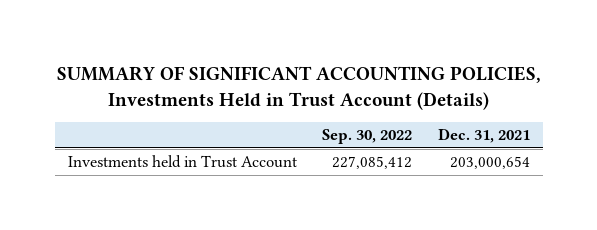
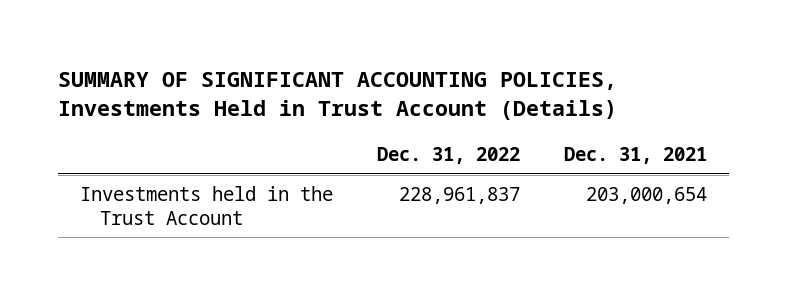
[322,128,413,144] Sep. 30, 2022 -> none
none -> [376,147,520,165] Dec. 31, 2022
[67,155,297,169] Investments held in Trust Account -> [80,186,334,225] Investments held in the Trust Account

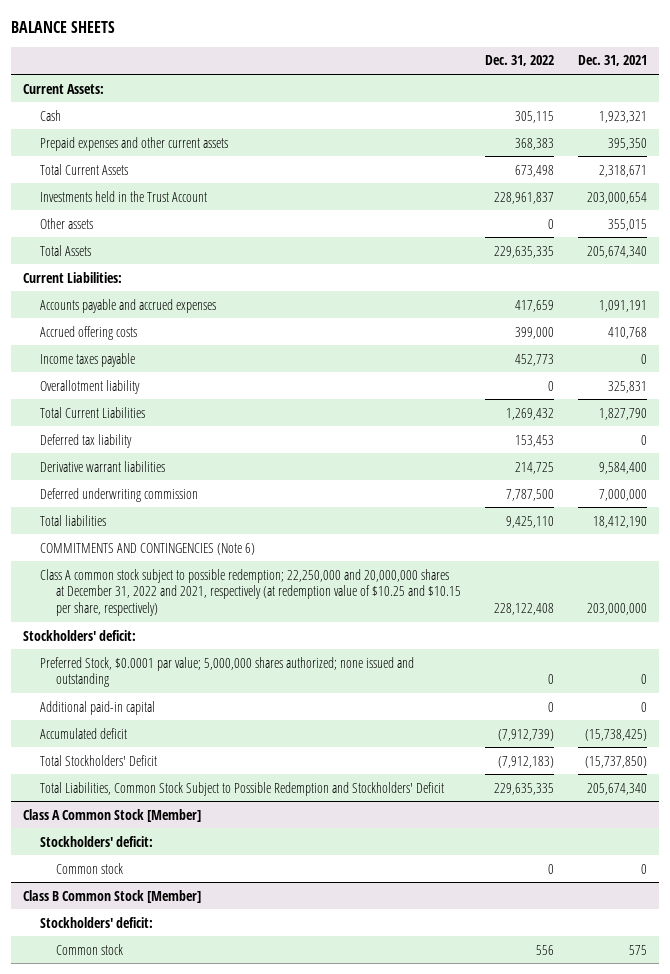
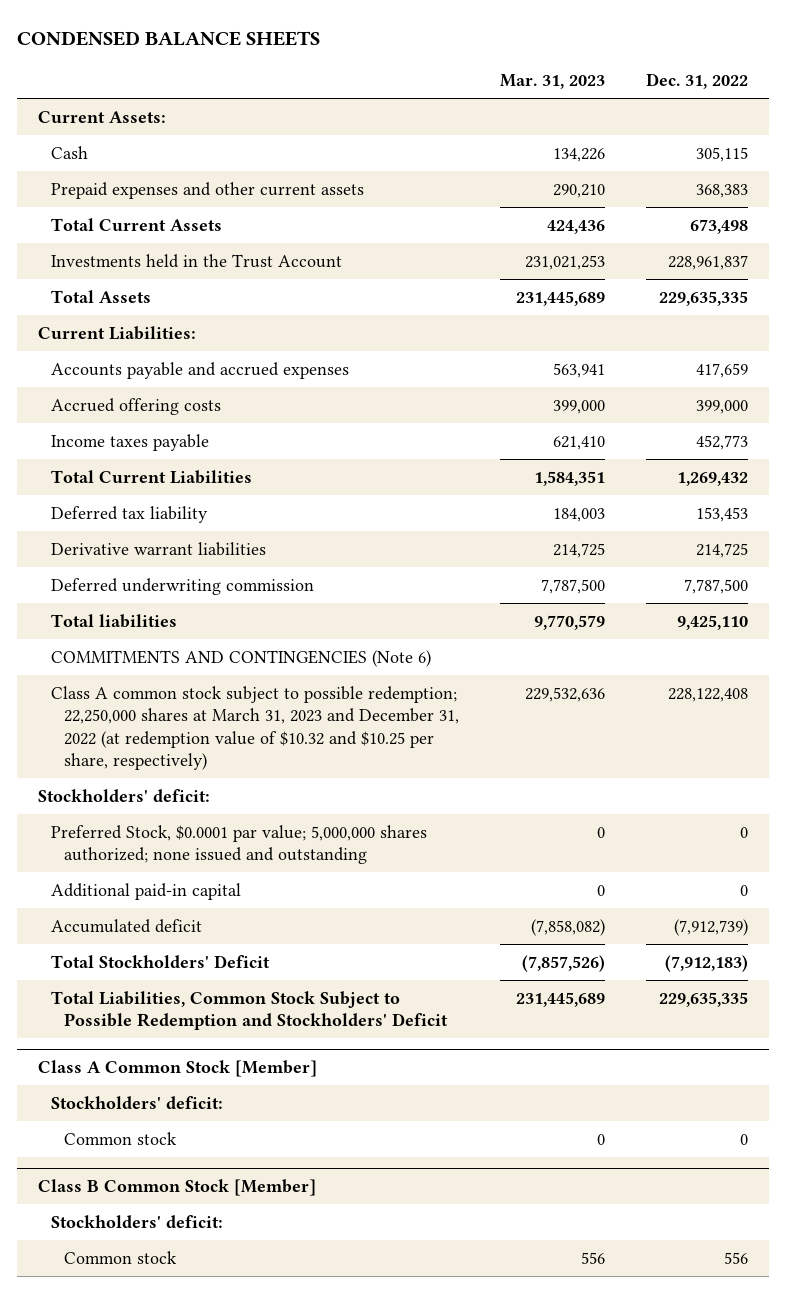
[11,20,116,33] BALANCE SHEETS -> [17,30,321,46] CONDENSED BALANCE SHEETS
[577,55,647,67] Dec. 31, 2021 -> none
none -> [499,74,605,90] Mar. 31, 2023
[39,217,93,229] Other assets -> none
[39,379,140,394] Overallotment liability -> none
[39,568,461,617] Class A common stock subject to possible redemption; 22,250,000 and 20,000,000 shares at December 31, 2022 and 2021, respectively (at redemption value of $10.25 and $10.15 per share, respectively) -> [50,685,459,771] Class A common stock subject to possible redemption; 22,250,000 shares at March 31, 2023 and December 31, 2022 (at redemption value of $10.32 and $10.25 per share, respectively)

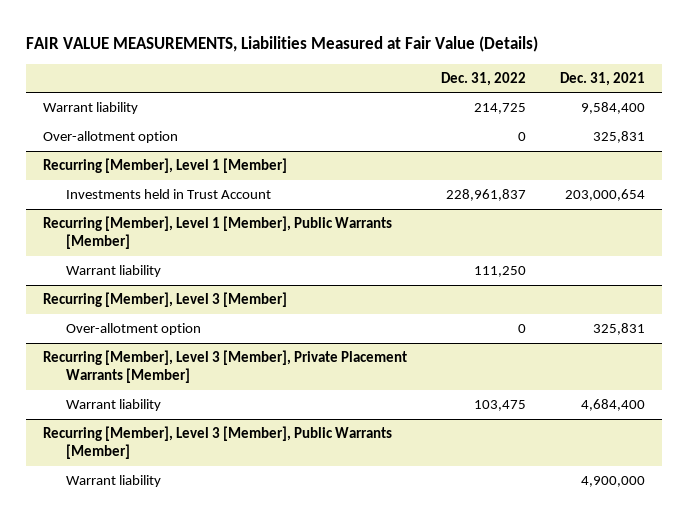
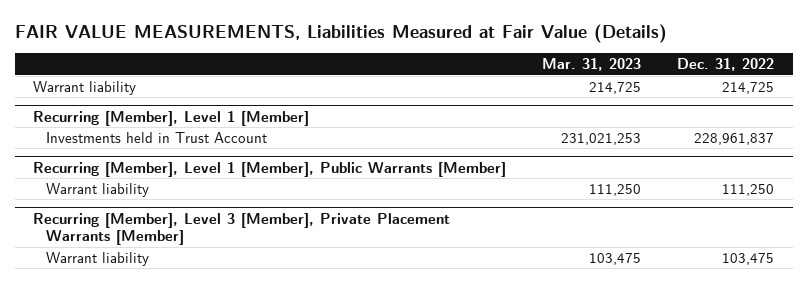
[559,71,645,86] Dec. 31, 2021 -> none
none -> [542,58,642,72] Mar. 31, 2023
[43,131,179,144] Over-allotment option -> none
[43,292,288,308] Recurring [Member], Level 3 [Member] -> none
[65,323,201,336] Over-allotment option -> none
[43,426,393,460] Recurring [Member], Level 3 [Member], Public Warrants [Member] -> none
[65,475,161,488] Warrant liability -> none

